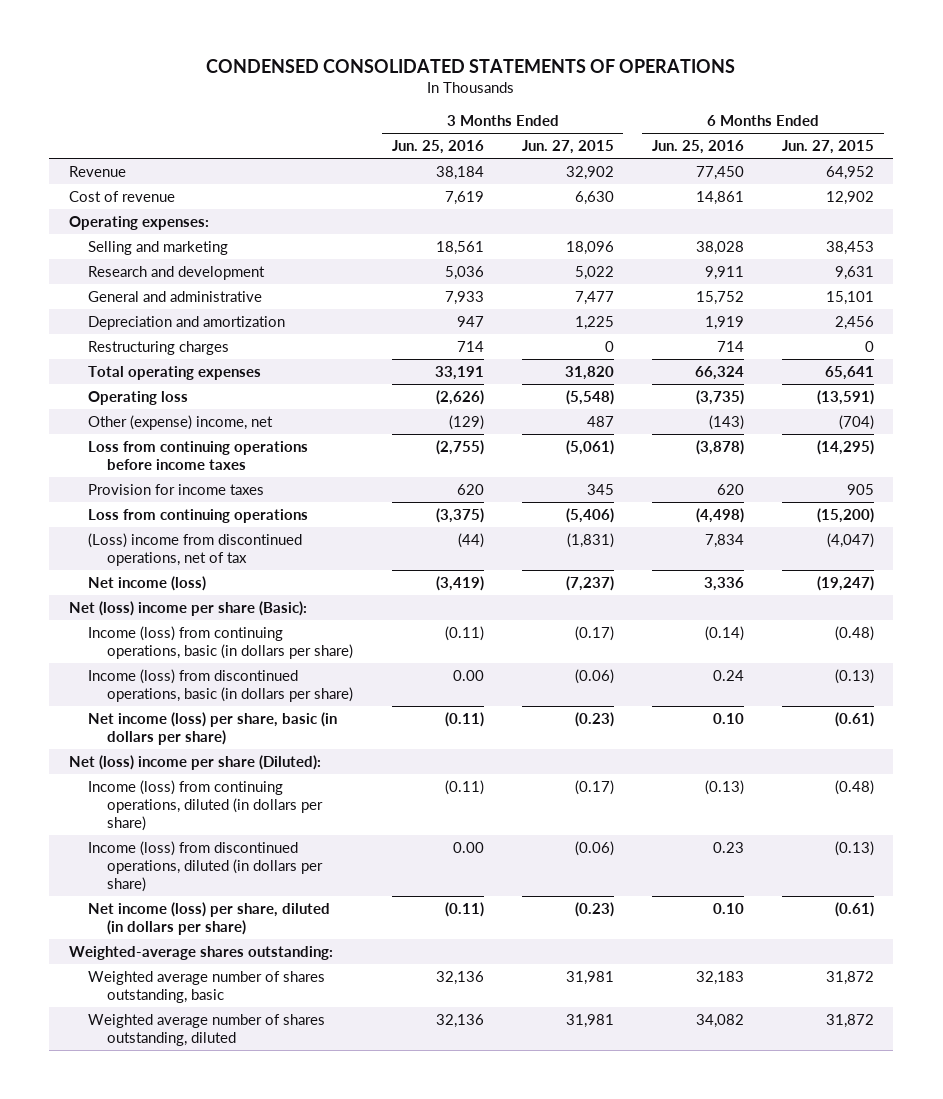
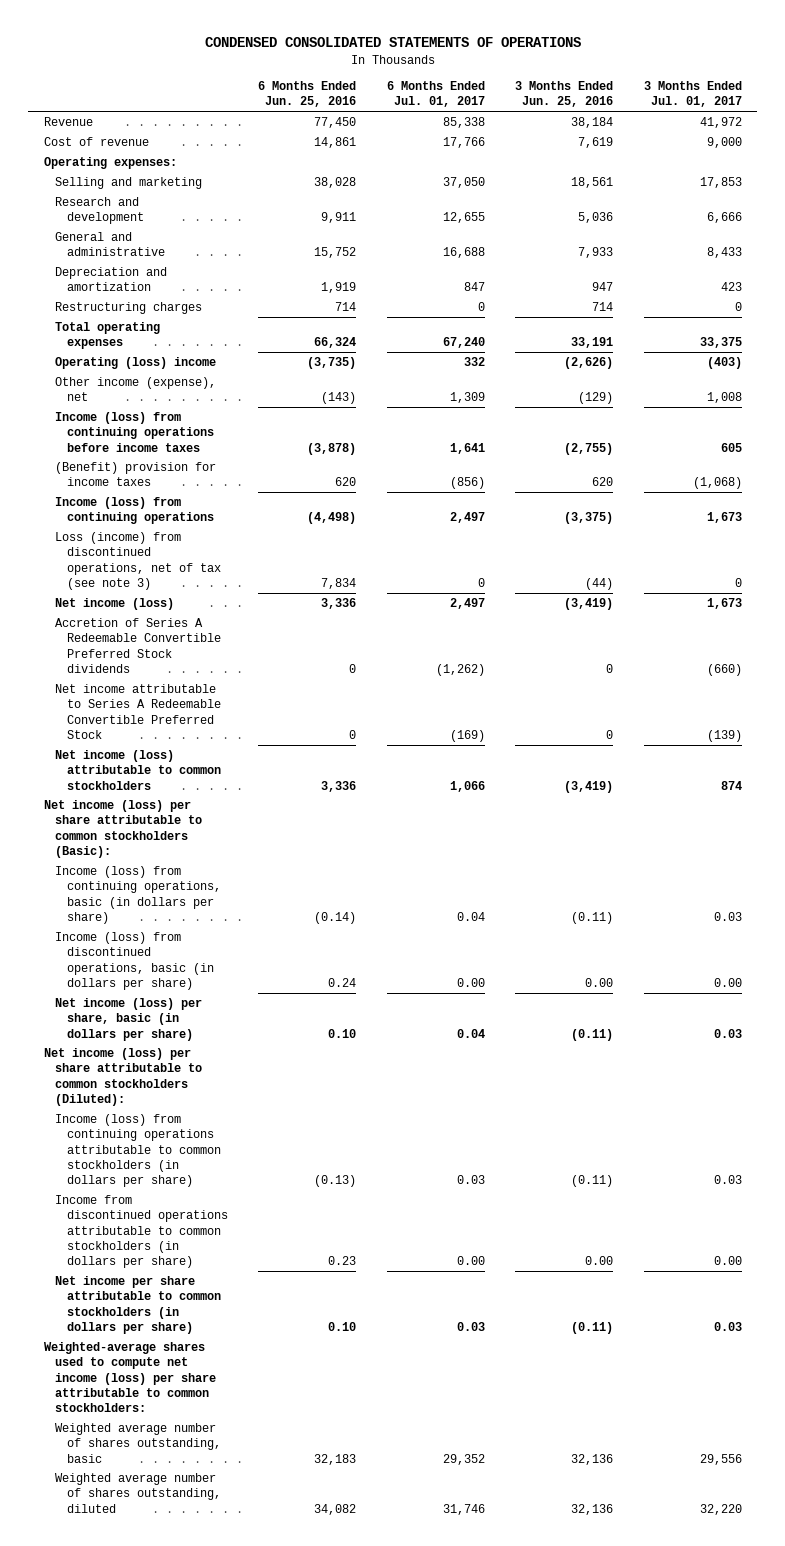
[521,140,614,155] Jun. 27, 2015 -> none
[782,140,875,155] Jun. 27, 2015 -> none
none -> [386,80,485,108] 6 Months Ended Jul. 01, 2017
none -> [643,80,742,108] 3 Months Ended Jul. 01, 2017
[88,390,189,405] Operating loss -> [55,356,217,369] Operating (loss) income
[88,414,274,430] Other (expense) income, net -> [55,376,217,402] Other income (expense), net
[88,440,309,470] Loss from continuing operations before income taxes -> [55,411,214,452] Income (loss) from continuing operations before income taxes
[88,483,265,495] Provision for income taxes -> [55,461,217,487] (Benefit) provision for income taxes
[88,508,309,523] Loss from continuing operations -> [55,496,214,525] Income (loss) from continuing operations
[88,532,303,566] (Loss) income from discontinued operations, net of tax -> [55,531,221,590] Loss (income) from discontinued operations, net of tax (see note 3)
none -> [55,617,221,673] Accretion of Series A Redeemable Convertible Preferred Stock dividends
none -> [55,683,221,739] Net income attributable to Series A Redeemable Convertible Preferred Stock
none -> [55,749,221,790] Net income (loss) attributable to common stockholders
[68,600,307,616] Net (loss) income per share (Basic): -> [43,799,203,858] Net income (loss) per share attributable to common stockholders (Basic):
[68,754,321,770] Net (loss) income per share (Diluted): -> [43,1047,203,1106] Net income (loss) per share attributable to common stockholders (Diluted):
[88,779,324,831] Income (loss) from continuing operations, diluted (in dollars per share) -> [55,1113,221,1188] Income (loss) from continuing operations attributable to common stockholders (in dollars per share)
[88,840,324,892] Income (loss) from discontinued operations, diluted (in dollars per share) -> [55,1194,228,1269] Income from discontinued operations attributable to common stockholders (in dollars per share)
[88,901,331,935] Net income (loss) per share, diluted (in dollars per share) -> [55,1275,221,1334] Net income per share attributable to common stockholders (in dollars per share)
[68,945,333,960] Weighted-average shares outstanding: -> [43,1341,217,1413] Weighted-average shares used to compute net income (loss) per share attributable to common stockholders:

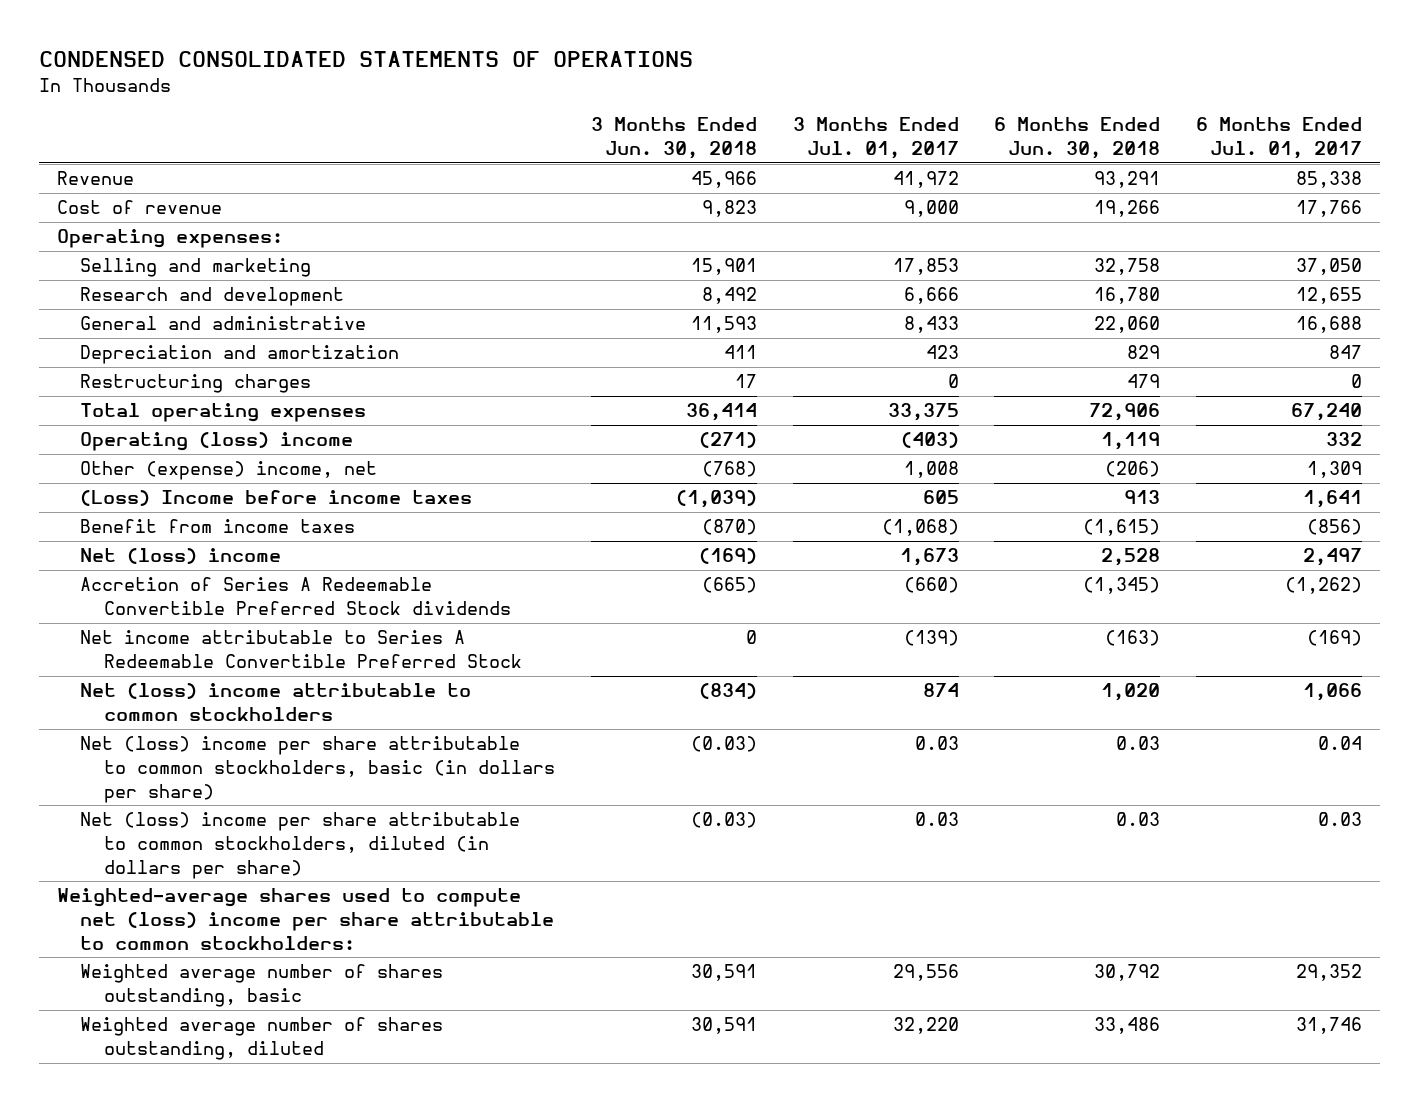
[258,80,357,108] 6 Months Ended Jun. 25, 2016 -> none
[515,80,614,108] 3 Months Ended Jun. 25, 2016 -> none
none -> [590,117,757,159] 3 Months Ended Jun. 30, 2018
none -> [994,117,1161,159] 6 Months Ended Jun. 30, 2018
[55,496,214,525] Income (loss) from continuing operations -> none
[55,531,221,590] Loss (income) from discontinued operations, net of tax (see note 3) -> none
[55,376,217,402] Other income (expense), net -> [80,461,378,481] Other (expense) income, net
[55,411,214,452] Income (loss) from continuing operations before income taxes -> [80,490,473,507] (Loss) Income before income taxes
[55,461,217,487] (Benefit) provision for income taxes -> [80,519,356,534] Benefit from income taxes
[55,597,175,610] Net income (loss) -> [80,548,282,565] Net (loss) income
[43,799,203,858] Net income (loss) per share attributable to common stockholders (Basic): -> none
[55,865,221,924] Income (loss) from continuing operations, basic (in dollars per share) -> none
[55,931,214,990] Income (loss) from discontinued operations, basic (in dollars per share) -> none
[43,1047,203,1106] Net income (loss) per share attributable to common stockholders (Diluted): -> none
[55,1113,221,1188] Income (loss) from continuing operations attributable to common stockholders (in dollars per share) -> none
[55,1194,228,1269] Income from discontinued operations attributable to common stockholders (in dollars per share) -> none
[55,749,221,790] Net income (loss) attributable to common stockholders -> [80,683,472,722] Net (loss) income attributable to common stockholders
[55,997,203,1041] Net income (loss) per share, basic (in dollars per share) -> [80,736,556,803] Net (loss) income per share attributable to common stockholders, basic (in dollars per share)
[55,1275,221,1334] Net income per share attributable to common stockholders (in dollars per share) -> [80,812,521,879] Net (loss) income per share attributable to common stockholders, diluted (in dollars per share)
[43,1341,217,1413] Weighted-average shares used to compute net income (loss) per share attributable to common stockholders: -> [56,888,555,950] Weighted-average shares used to compute net (loss) income per share attributable to common stockholders:

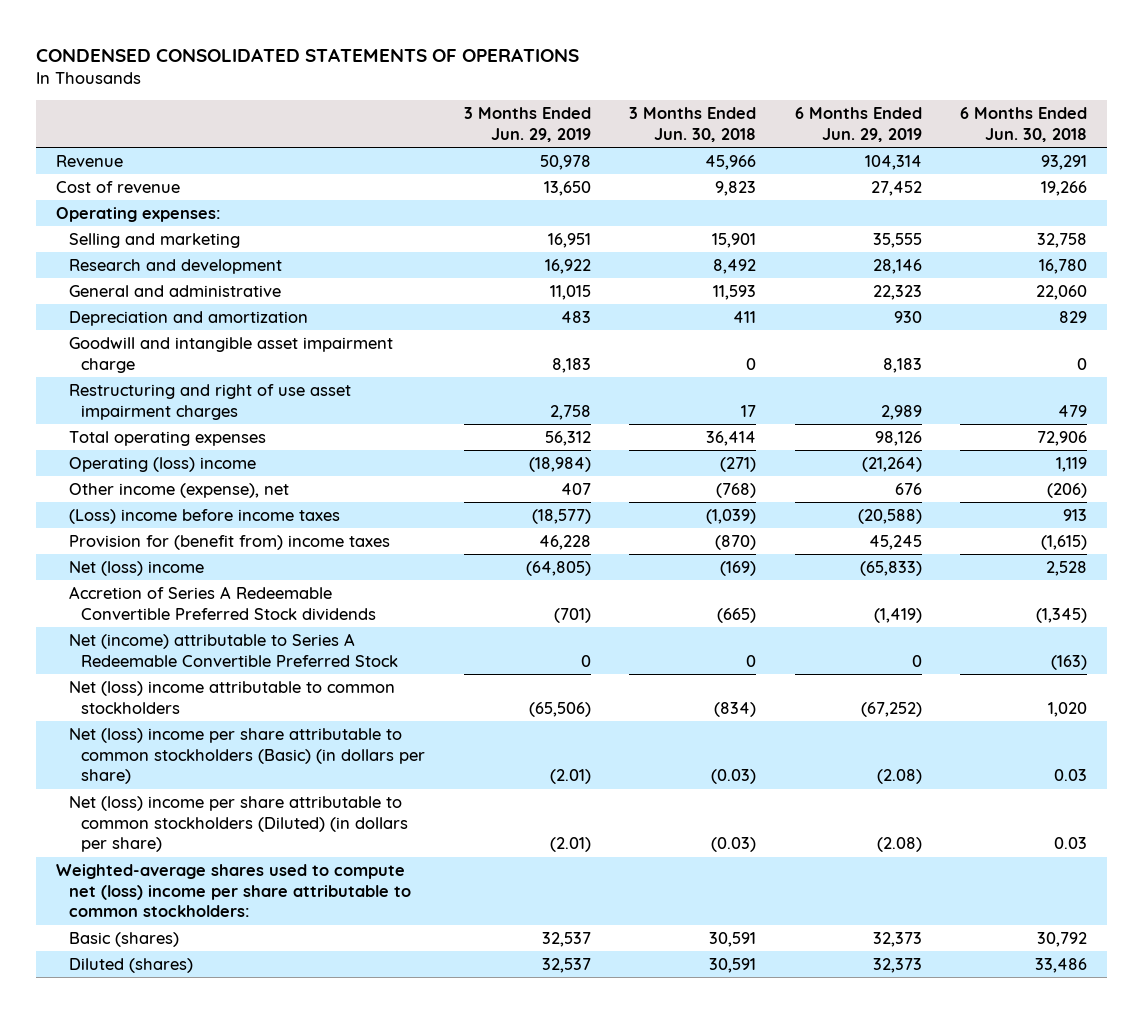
[792,117,959,159] 3 Months Ended Jul. 01, 2017 -> none
[1196,117,1363,159] 6 Months Ended Jul. 01, 2017 -> none
none -> [463,107,591,143] 3 Months Ended Jun. 29, 2019
none -> [794,107,922,143] 6 Months Ended Jun. 29, 2019
none -> [68,336,393,373] Goodwill and intangible asset impairment charge
[80,374,312,394] Restructuring charges -> [68,383,351,420] Restructuring and right of use asset impairment charges
[80,461,378,481] Other (expense) income, net -> [68,482,289,498] Other income (expense), net
[80,490,473,507] (Loss) Income before income taxes -> [68,508,340,524] (Loss) income before income taxes
[80,519,356,534] Benefit from income taxes -> [68,534,390,550] Provision for (benefit from) income taxes
[80,630,523,669] Net income attributable to Series A Redeemable Convertible Preferred Stock -> [68,632,399,667] Net (income) attributable to Series A Redeemable Convertible Preferred Stock
[80,736,556,803] Net (loss) income per share attributable to common stockholders, basic (in dollars per share) -> [68,727,426,785] Net (loss) income per share attributable to common stockholders (Basic) (in dollars per share)
[80,812,521,879] Net (loss) income per share attributable to common stockholders, diluted (in dollars per share) -> [68,795,409,853] Net (loss) income per share attributable to common stockholders (Diluted) (in dollars per share)
[80,964,444,1008] Weighted average number of shares outstanding, basic -> [68,931,179,947] Basic (shares)
[80,1017,444,1061] Weighted average number of shares outstanding, diluted -> [68,957,193,973] Diluted (shares)

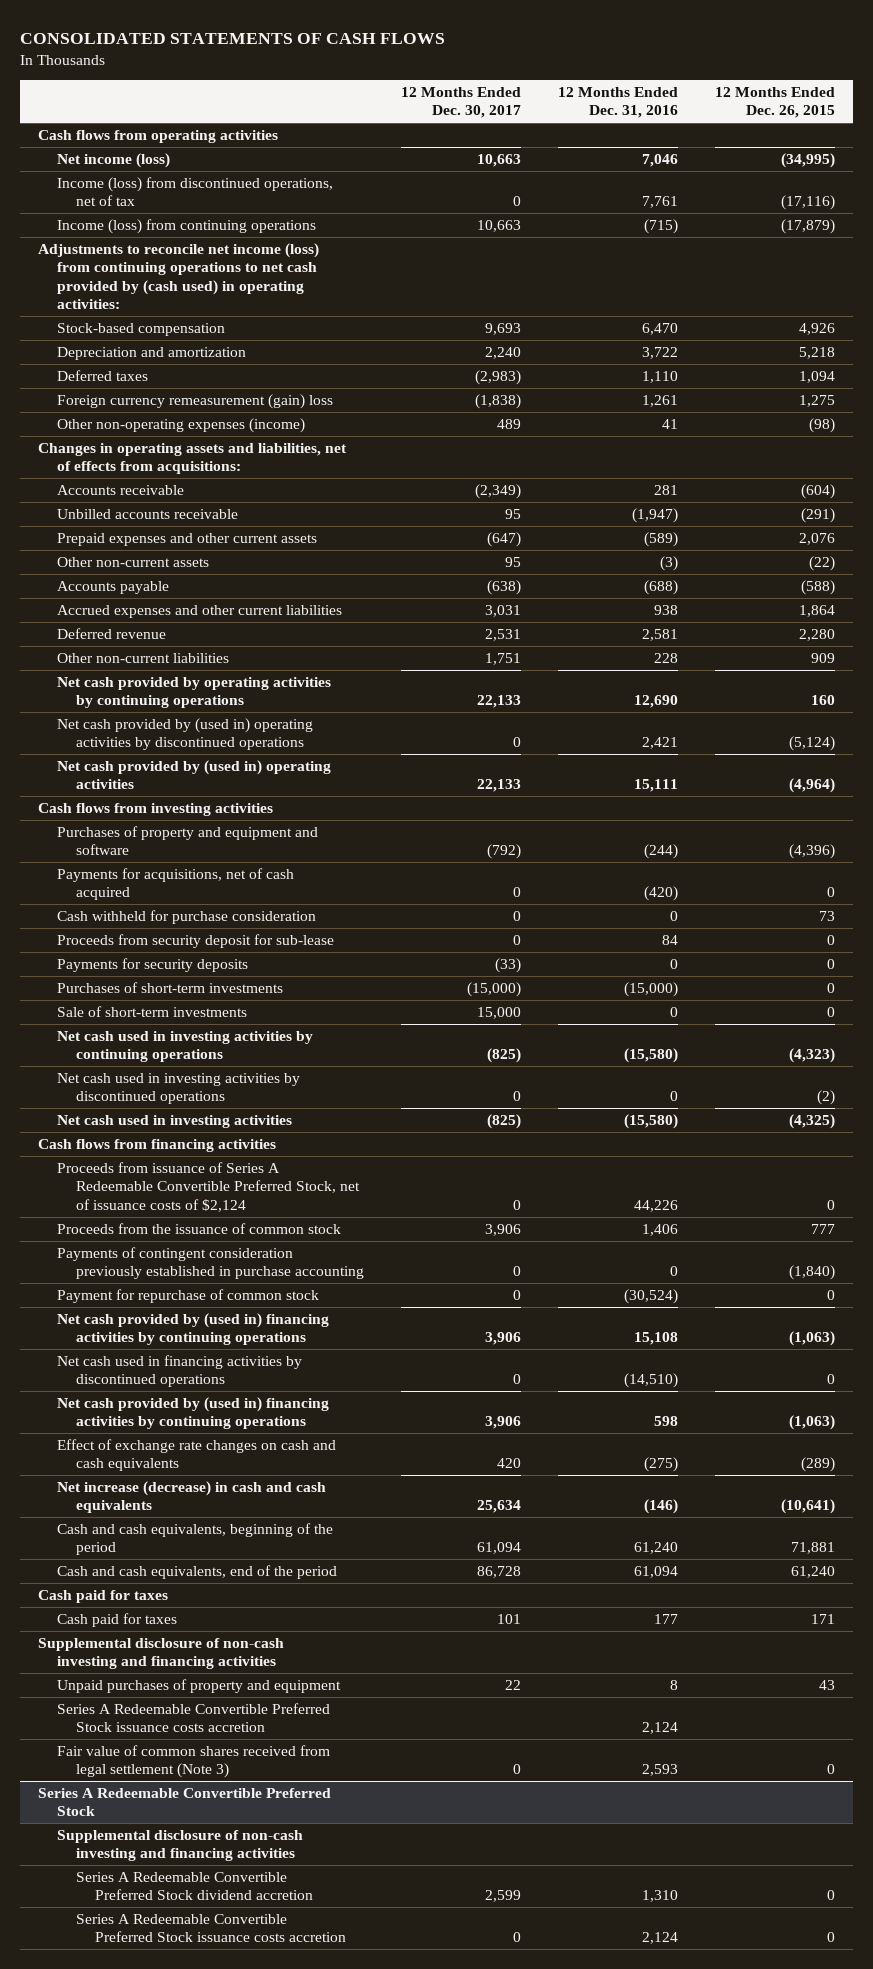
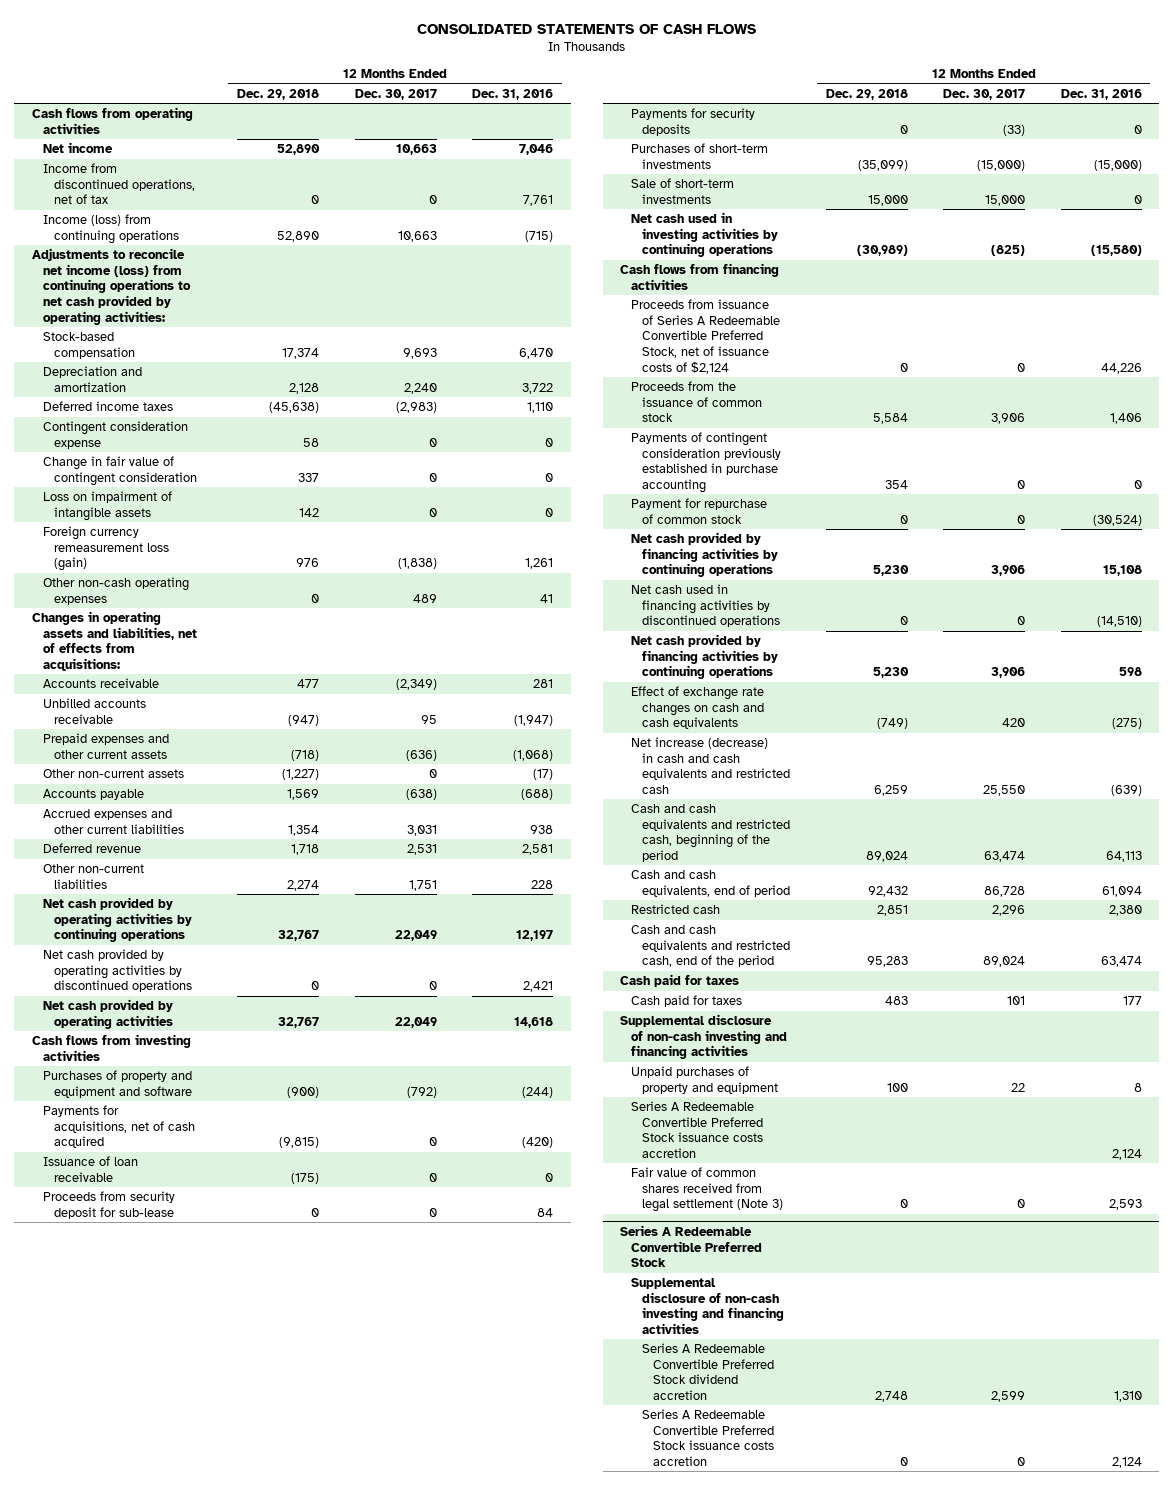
[714,86,835,119] 12 Months Ended Dec. 26, 2015 -> none
none -> [237,88,320,100] Dec. 29, 2018
[57,152,171,168] Net income (loss) -> [42,142,113,154] Net income
[57,176,334,207] Income (loss) from discontinued operations, net of tax -> [42,163,195,205] Income from discontinued operations, net of tax
[38,242,320,310] Adjustments to reconcile net income (loss) from continuing operations to net cash provided by (cash used) in operating activities: -> [32,248,191,325] Adjustments to reconcile net income (loss) from continuing operations to net cash provided by operating activities:
[57,369,149,381] Deferred taxes -> [42,401,173,412] Deferred income taxes
none -> [42,421,188,449] Contingent consideration expense
none -> [42,456,197,486] Change in fair value of contingent consideration
none -> [42,491,172,521] Loss on impairment of intangible assets
[57,393,334,409] Foreign currency remeasurement (gain) loss -> [42,526,169,572] Foreign currency remeasurement loss (gain)
[57,417,306,433] Other non-operating expenses (income) -> [42,577,189,605] Other non-cash operating expenses
[487,531,522,547] (647) -> [405,749,437,761] (636)
[643,531,678,547] (589) -> [513,749,554,761] (1,068)
[505,556,522,567] 95 -> [428,769,437,779] 0
[659,555,678,571] (3) -> [533,769,554,781] (17)
[477,695,522,709] 22,133 -> [394,930,437,942] 22,049
[633,695,678,709] 12,690 -> [516,930,554,942] 12,197
[57,717,314,751] Net cash provided by (used in) operating activities by discontinued operations -> [42,949,192,993] Net cash provided by operating activities by discontinued operations
[57,759,332,790] Net cash provided by (used in) operating activities -> [42,999,173,1029] Net cash provided by operating activities
[477,779,522,793] 22,133 -> [394,1016,437,1028] 22,049
[633,779,678,793] 15,111 -> [514,1016,554,1028] 14,618
[57,909,317,924] Cash withheld for purchase consideration -> none
none -> [42,1156,138,1182] Issuance of loan receivable
[57,1072,301,1105] Net cash used in investing activities by discontinued operations -> none
[57,1114,293,1128] Net cash used in investing activities -> none
[57,1312,330,1346] Net cash provided by (used in) financing activities by continuing operations -> [631,532,779,578] Net cash provided by financing activities by continuing operations
[57,1396,330,1430] Net cash provided by (used in) financing activities by continuing operations -> [631,634,779,680] Net cash provided by financing activities by continuing operations
[57,1480,327,1514] Net increase (decrease) in cash and cash equivalents -> [631,737,791,794] Net increase (decrease) in cash and cash equivalents and restricted cash
[477,1500,522,1514] 25,634 -> [983,784,1026,796] 25,550
[643,1499,678,1515] (146) -> [1110,784,1142,796] (639)
none -> [631,804,791,862] Cash and cash equivalents and restricted cash, beginning of the period
[57,1522,334,1556] Cash and cash equivalents, beginning of the period -> [631,870,791,897] Cash and cash equivalents, end of period
[477,1542,522,1555] 61,094 -> [984,885,1026,897] 86,728
[633,1542,678,1555] 61,240 -> [1101,885,1142,897] 61,094
none -> [631,904,721,915] Restricted cash
[57,1564,338,1579] Cash and cash equivalents, end of the period -> [631,925,791,968] Cash and cash equivalents and restricted cash, end of the period
[477,1565,522,1578] 86,728 -> [983,956,1026,968] 89,024
[633,1565,678,1578] 61,094 -> [1100,956,1142,968] 63,474

